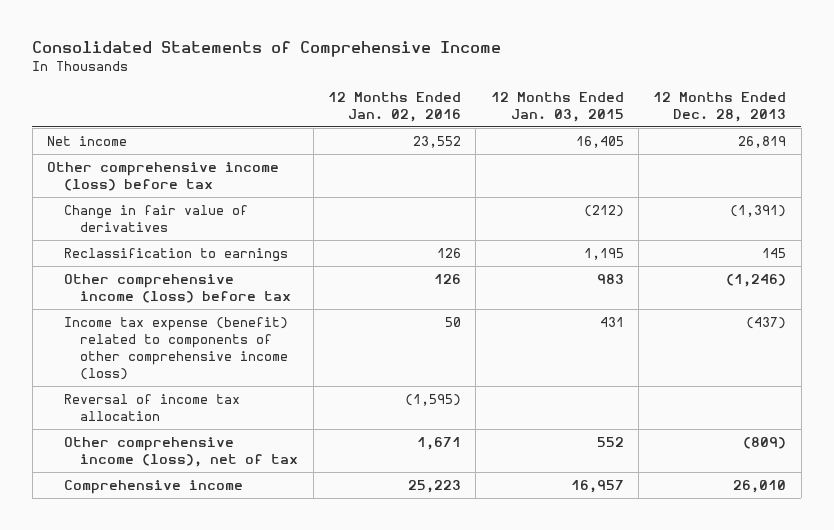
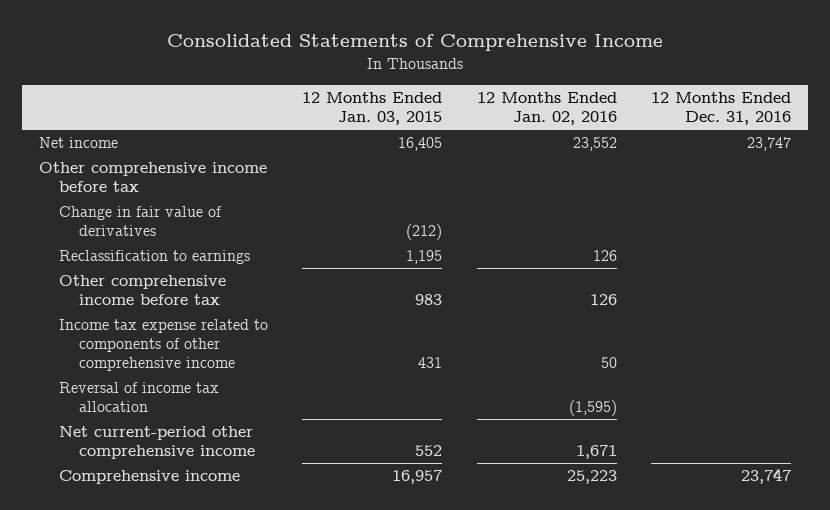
[653,91,787,122] 12 Months Ended Dec. 28, 2013 -> none
none -> [651,92,792,126] 12 Months Ended Dec. 31, 2016
[47,161,280,191] Other comprehensive income (loss) before tax -> [39,162,268,193] Other comprehensive income before tax
[63,273,292,303] Other comprehensive income (loss) before tax -> [59,275,227,306] Other comprehensive income before tax
[63,316,289,380] Income tax expense (benefit) related to components of other comprehensive income (loss) -> [59,319,269,371] Income tax expense related to components of other comprehensive income
[63,436,299,467] Other comprehensive income (loss), net of tax -> [59,426,256,460] Net current-period other comprehensive income

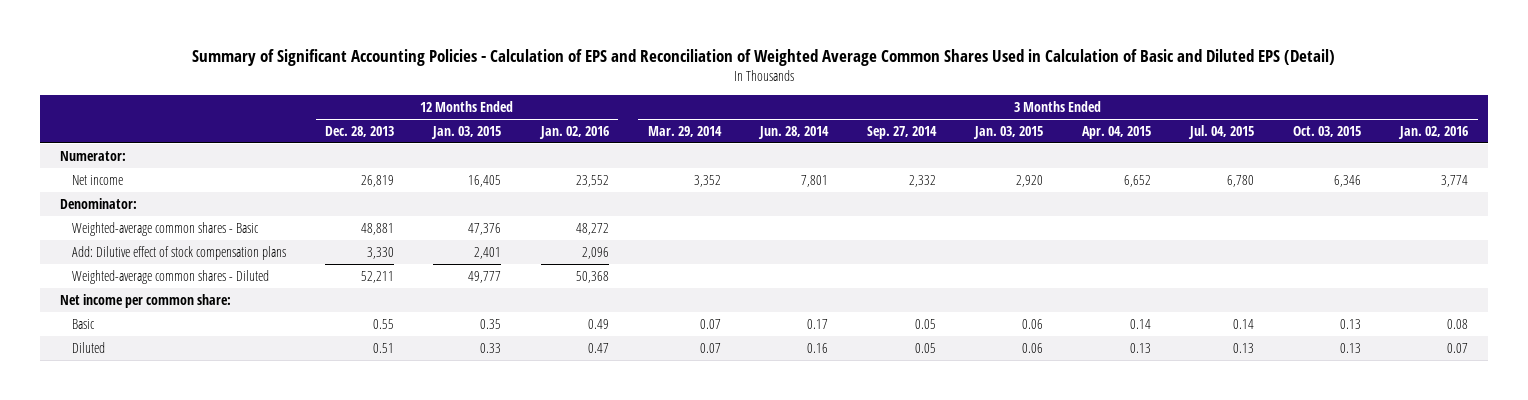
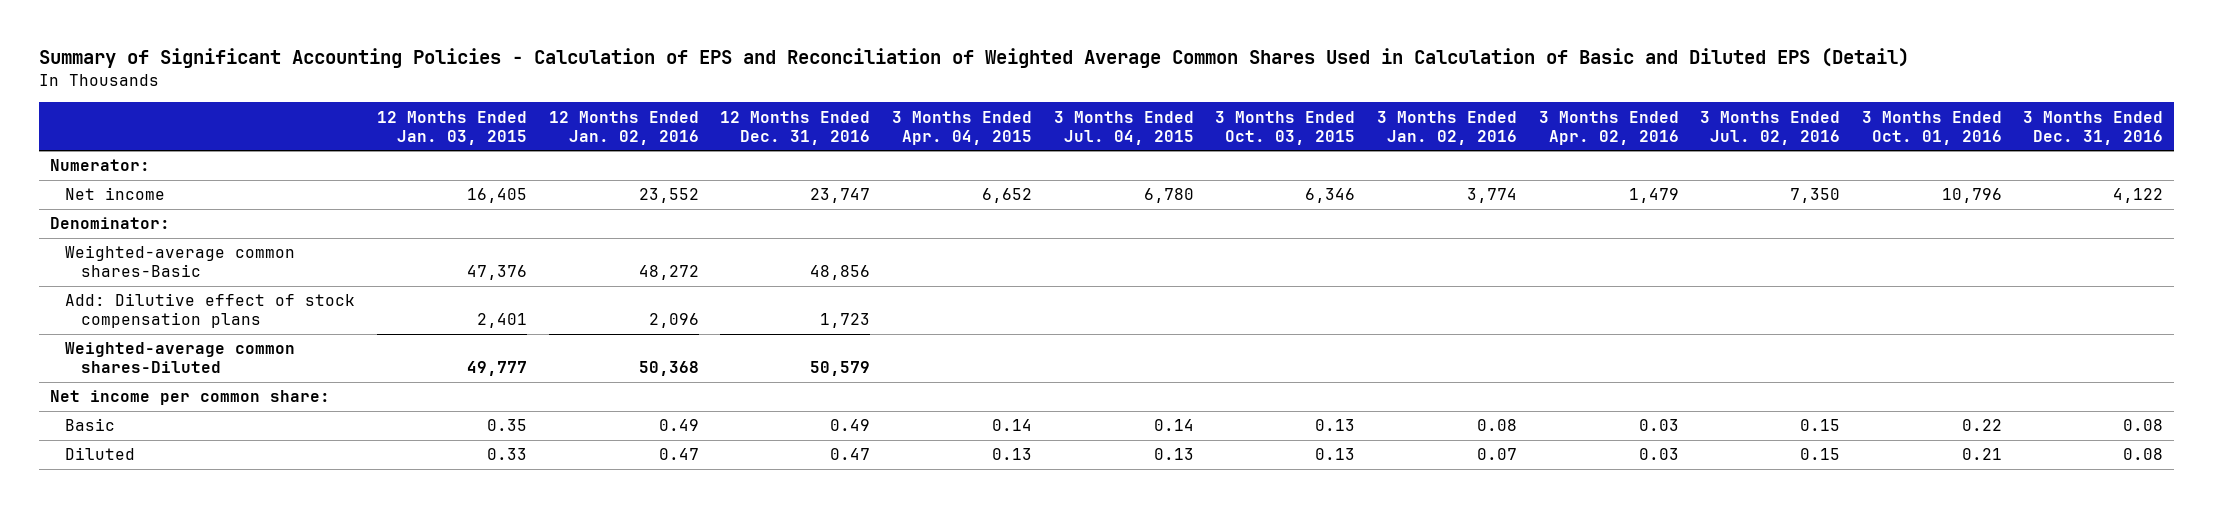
[325,126,395,138] Dec. 28, 2013 -> none
[647,126,722,138] Mar. 29, 2014 -> none
[757,126,829,140] Jun. 28, 2014 -> none
[866,126,937,140] Sep. 27, 2014 -> none
[972,126,1043,140] Jan. 03, 2015 -> none
none -> [720,110,871,145] 12 Months Ended Dec. 31, 2016
none -> [1538,110,1679,145] 3 Months Ended Apr. 02, 2016
none -> [1700,110,1841,145] 3 Months Ended Jul. 02, 2016
none -> [1861,110,2002,145] 3 Months Ended Oct. 01, 2016
none -> [2023,110,2164,145] 3 Months Ended Dec. 31, 2016
[72,221,260,236] Weighted-average common shares - Basic -> [65,245,296,278] Weighted-average common shares-Basic
[72,269,270,284] Weighted-average common shares - Diluted -> [65,342,296,374] Weighted-average common shares-Diluted

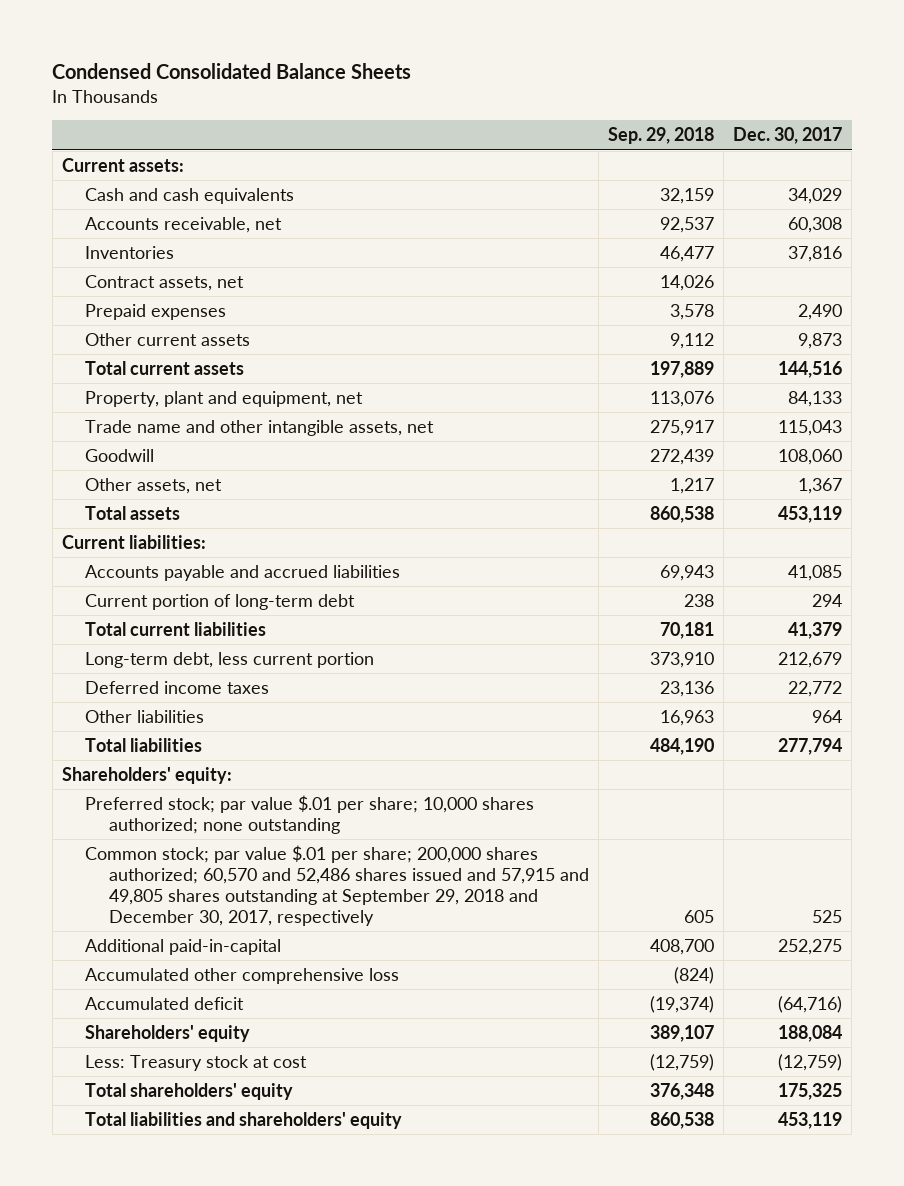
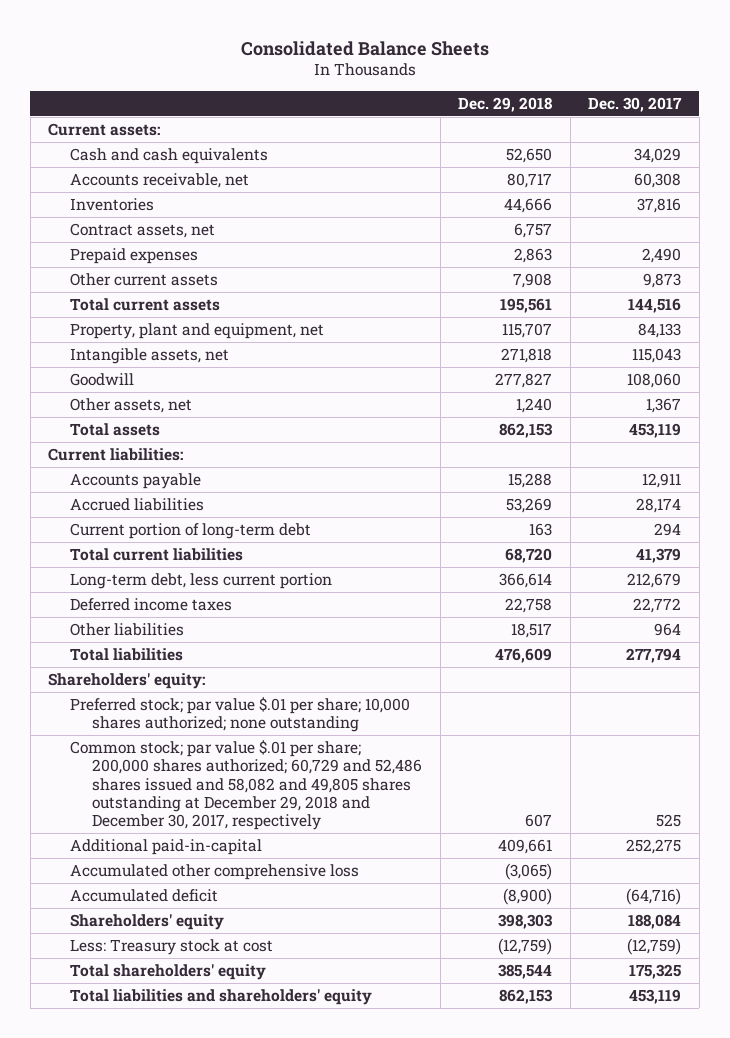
[52,63,412,80] Condensed Consolidated Balance Sheets -> [240,40,489,56] Consolidated Balance Sheets
[607,127,714,145] Sep. 29, 2018 -> none
none -> [458,96,553,112] Dec. 29, 2018
[85,419,435,436] Trade name and other intangible assets, net -> [70,348,230,365] Intangible assets, net
[85,564,401,581] Accounts payable and accrued liabilities -> none
none -> [70,473,202,490] Accounts payable
none -> [70,498,205,512] Accrued liabilities
[85,844,589,926] Common stock; par value $.01 per share; 200,000 shares authorized; 60,570 and 52,486 shares issued and 57,915 and 49,805 shares outstanding at September 29, 2018 and December 30, 2017, respectively -> [70,740,423,831] Common stock; par value $.01 per share; 200,000 shares authorized; 60,729 and 52,486 shares issued and 58,082 and 49,805 shares outstanding at December 29, 2018 and December 30, 2017, respectively

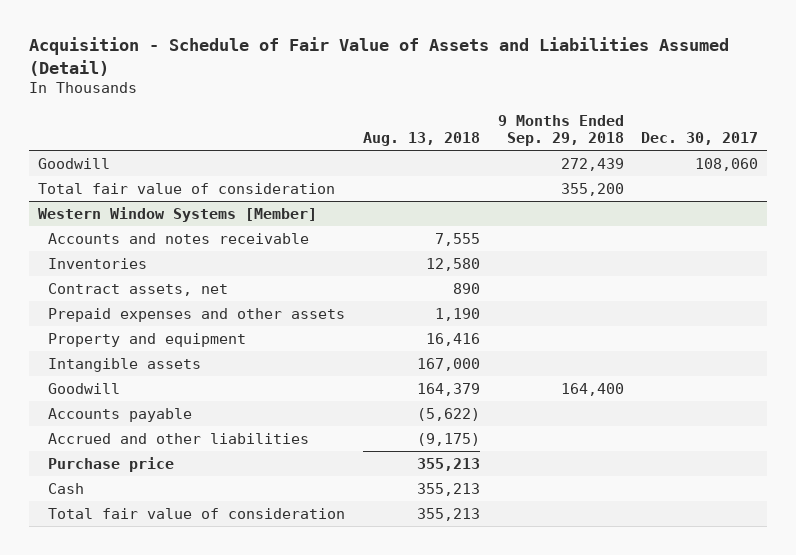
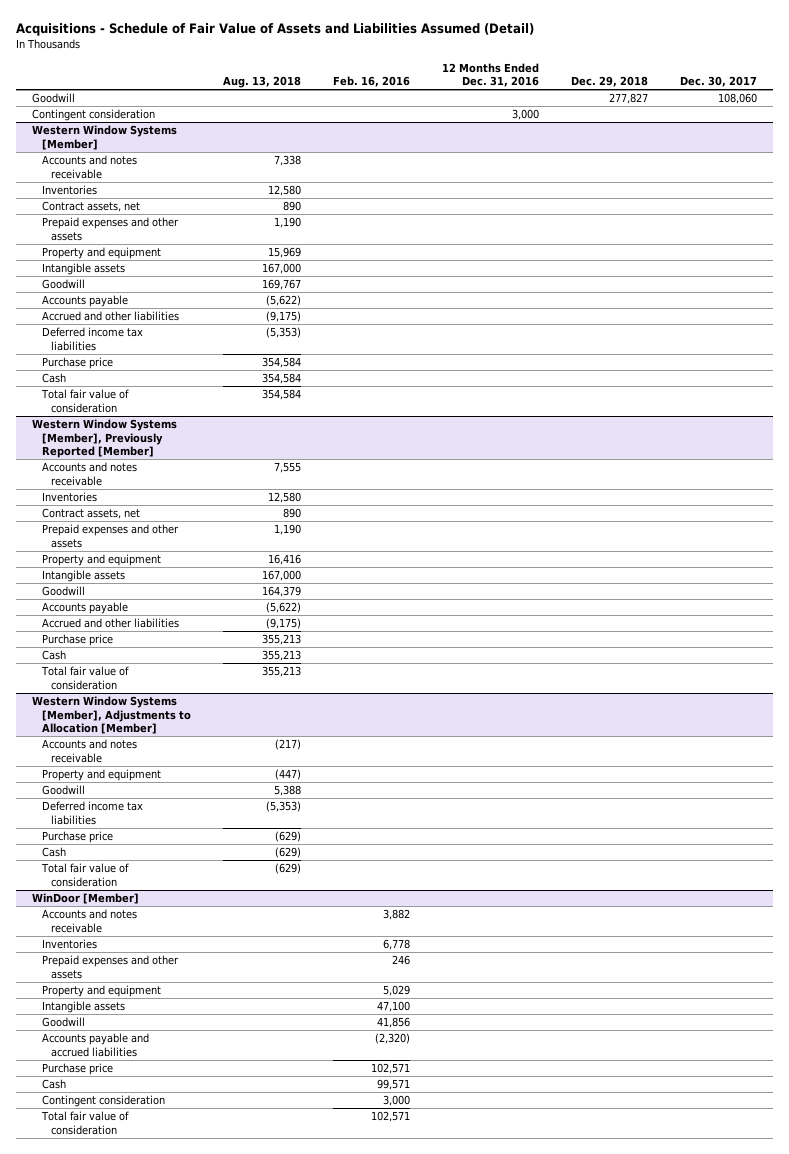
[28,37,729,76] Acquisition - Schedule of Fair Value of Assets and Liabilities Assumed (Detail) -> [16,23,535,37] Acquisitions - Schedule of Fair Value of Assets and Liabilities Assumed (Detail)
[497,114,624,147] 9 Months Ended Sep. 29, 2018 -> none
none -> [332,75,410,87] Feb. 16, 2016
none -> [441,62,539,87] 12 Months Ended Dec. 31, 2016
none -> [570,75,648,87] Dec. 29, 2018
[37,183,335,195] Total fair value of consideration -> none
none -> [32,109,156,122] Contingent consideration
none -> [41,155,137,179] Accounts and notes receivable
none -> [41,185,97,196] Inventories
none -> [41,201,140,213] Contract assets, net
none -> [41,217,179,241] Prepaid expenses and other assets
none -> [41,247,161,260] Property and equipment
none -> [41,263,125,276] Intangible assets
none -> [41,279,85,290] Goodwill
none -> [41,295,128,308] Accounts payable
none -> [41,311,179,322] Accrued and other liabilities
none -> [41,327,143,351] Deferred income tax liabilities
none -> [41,357,113,370] Purchase price
none -> [41,373,66,384] Cash
none -> [40,389,129,413] Total fair value of consideration
none -> [32,419,178,458] Western Window Systems [Member], Previously Reported [Member]
none -> [32,696,191,734] Western Window Systems [Member], Adjustments to Allocation [Member]
none -> [41,739,137,763] Accounts and notes receivable
none -> [41,769,161,782] Property and equipment
none -> [41,785,85,796] Goodwill
none -> [41,801,143,825] Deferred income tax liabilities
none -> [41,831,113,844] Purchase price
none -> [41,847,66,858] Cash
none -> [40,863,129,887] Total fair value of consideration
none -> [32,893,140,905] WinDoor [Member]
none -> [41,909,137,933] Accounts and notes receivable
none -> [41,939,97,950] Inventories
none -> [41,955,179,979] Prepaid expenses and other assets
none -> [41,985,161,998] Property and equipment
none -> [41,1001,125,1014] Intangible assets
none -> [41,1017,85,1028] Goodwill
none -> [41,1033,149,1057] Accounts payable and accrued liabilities
none -> [41,1063,113,1076] Purchase price
none -> [41,1079,66,1090] Cash
none -> [41,1095,165,1108] Contingent consideration
none -> [40,1111,129,1135] Total fair value of consideration

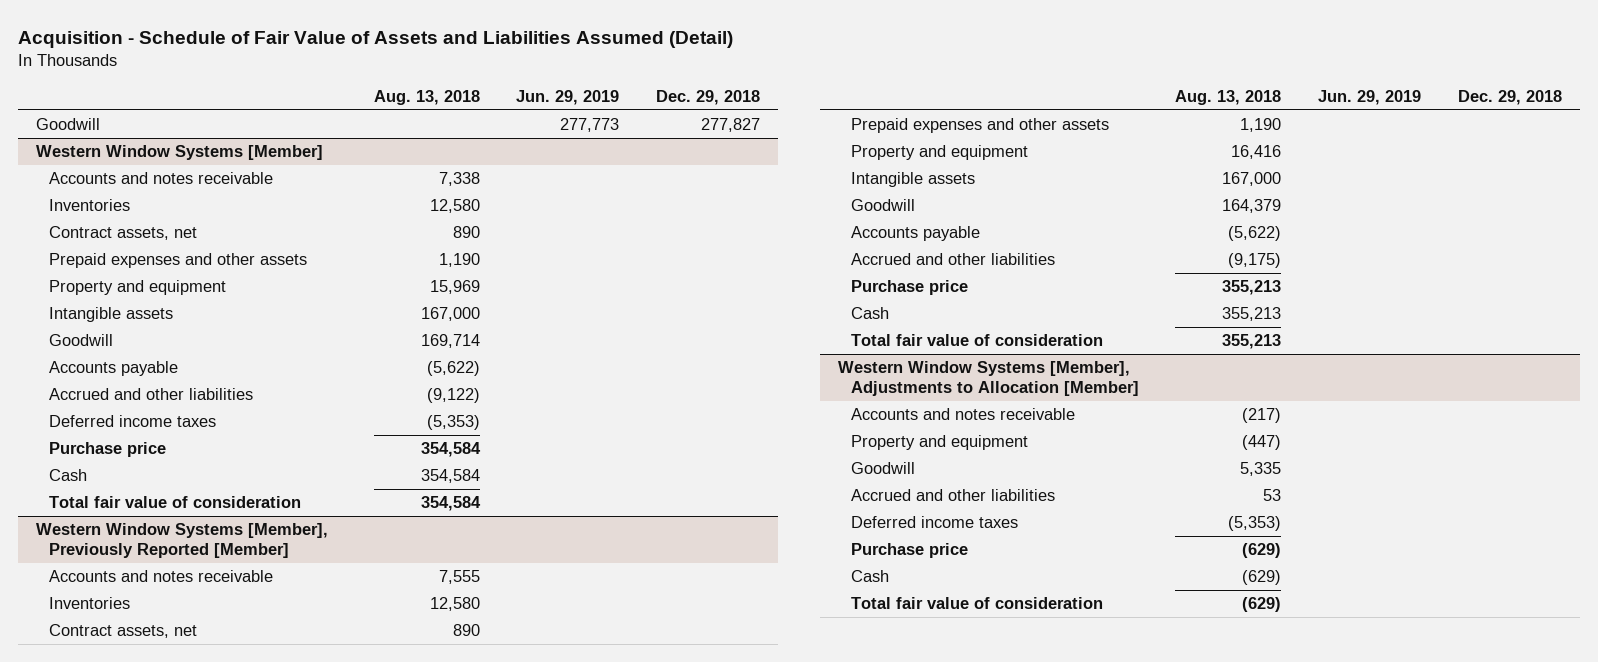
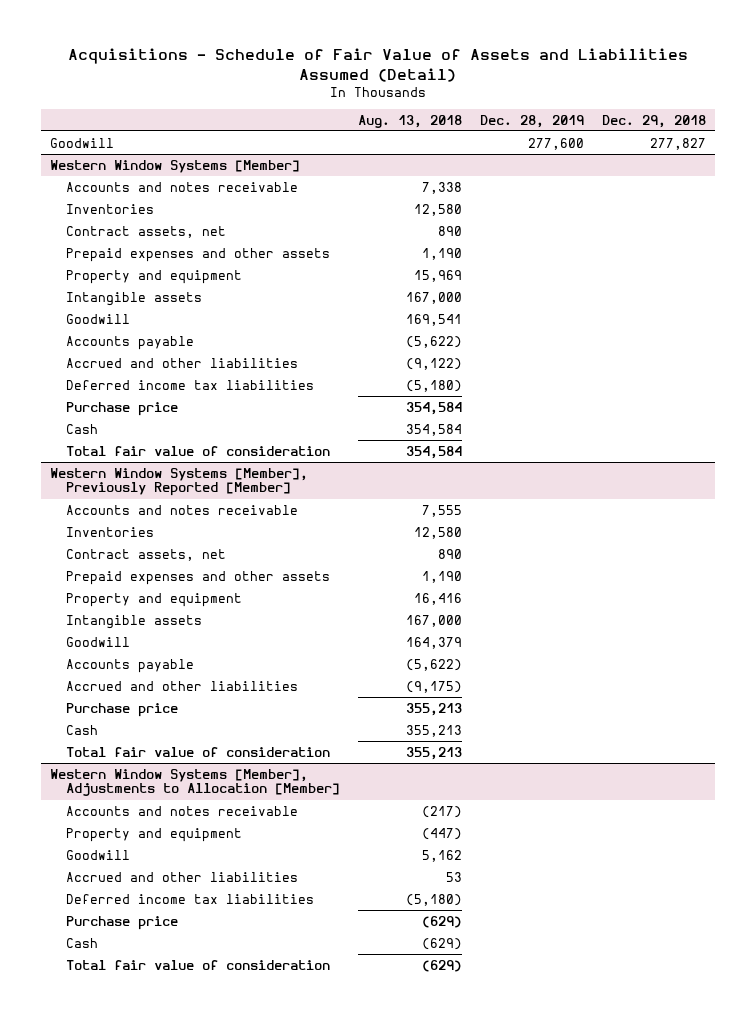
[17,30,733,48] Acquisition - Schedule of Fair Value of Assets and Liabilities Assumed (Detail) -> [68,48,689,82] Acquisitions - Schedule of Fair Value of Assets and Liabilities Assumed (Detail)
[516,89,620,105] Jun. 29, 2019 -> none
none -> [480,114,585,128] Dec. 28, 2019
[420,334,480,349] 169,714 -> [406,313,463,326] 169,541
[48,415,216,428] Deferred income taxes -> [66,379,315,390] Deferred income tax liabilities
[426,415,480,431] (5,353) -> [406,379,463,392] (5,180)
[1240,462,1282,477] 5,335 -> [422,849,463,862] 5,162
[850,516,1018,529] Deferred income taxes -> [66,893,315,904] Deferred income tax liabilities
[1228,516,1282,532] (5,353) -> [406,893,463,906] (5,180)

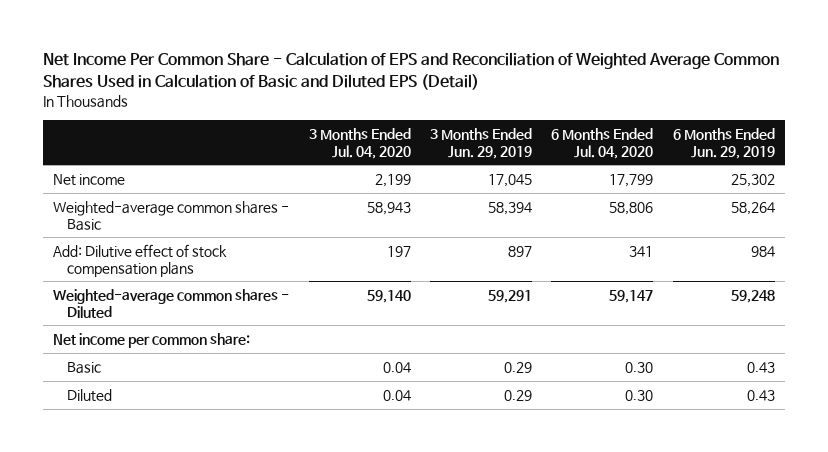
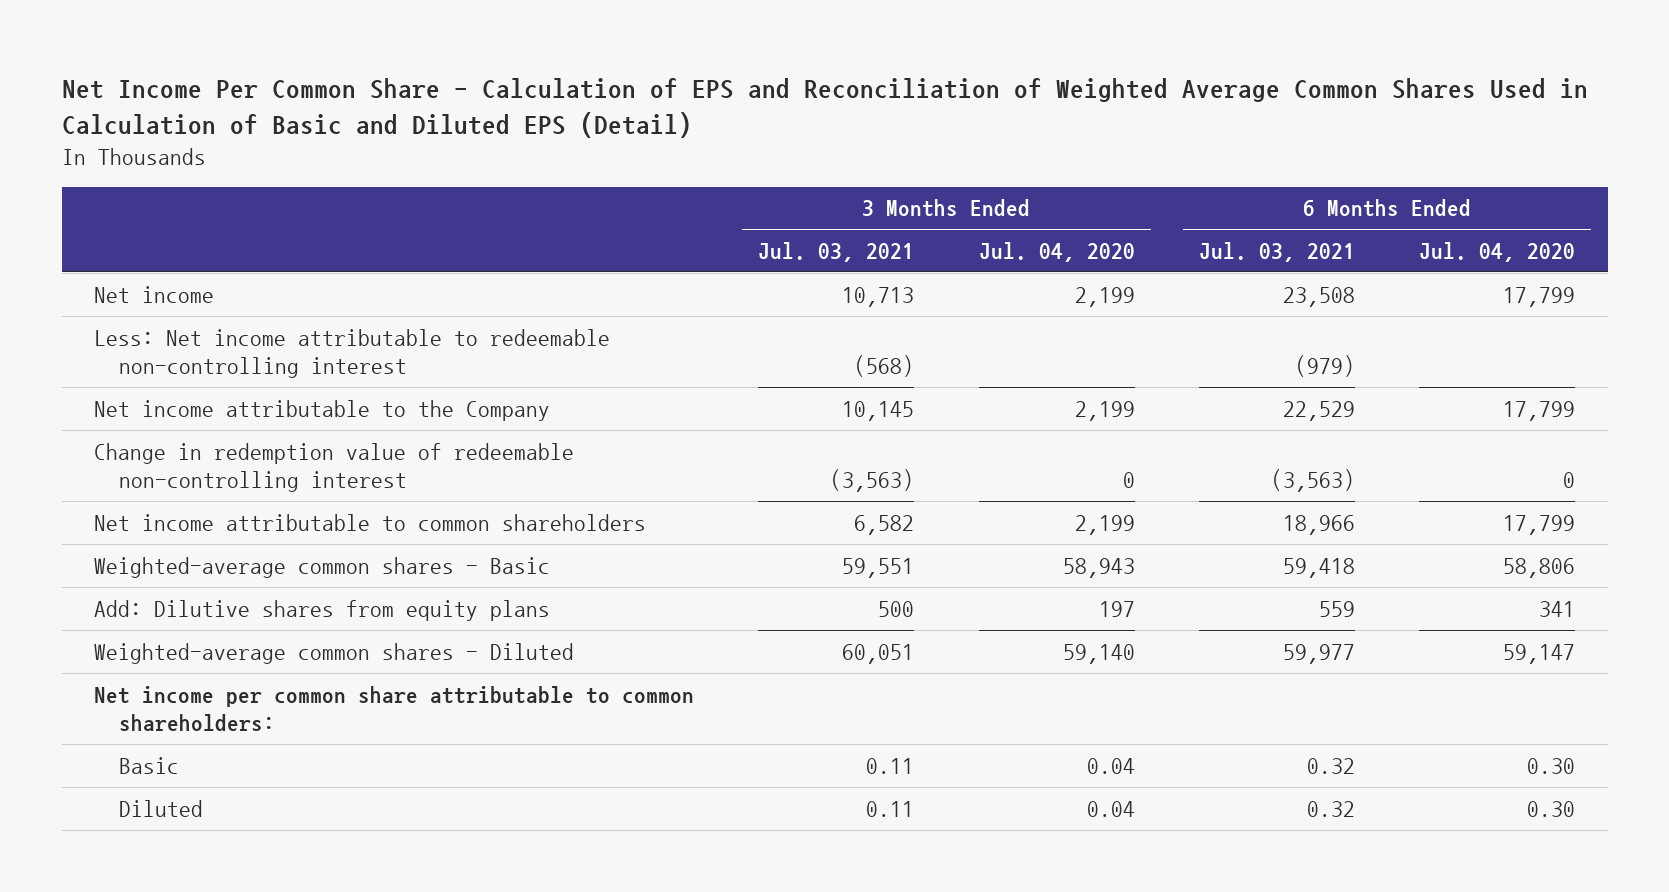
[430,127,533,159] 3 Months Ended Jun. 29, 2019 -> none
[672,127,775,159] 6 Months Ended Jun. 29, 2019 -> none
none -> [758,241,915,262] Jul. 03, 2021
none -> [1198,241,1355,262] Jul. 03, 2021
none -> [93,328,610,378] Less: Net income attributable to redeemable non-controlling interest
none -> [93,399,550,421] Net income attributable to the Company
none -> [93,442,574,492] Change in redemption value of redeemable non-controlling interest
none -> [93,513,646,531] Net income attributable to common shareholders
[53,243,228,277] Add: Dilutive effect of stock compensation plans -> [93,599,550,621] Add: Dilutive shares from equity plans
[53,332,251,348] Net income per common share: -> [93,685,694,731] Net income per common share attributable to common shareholders:

